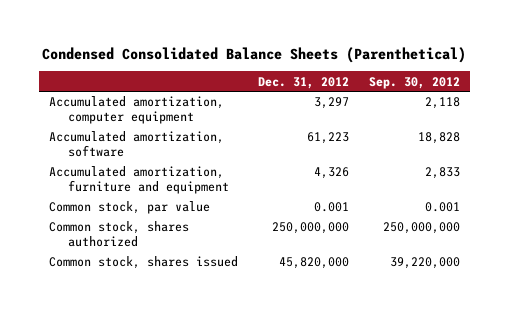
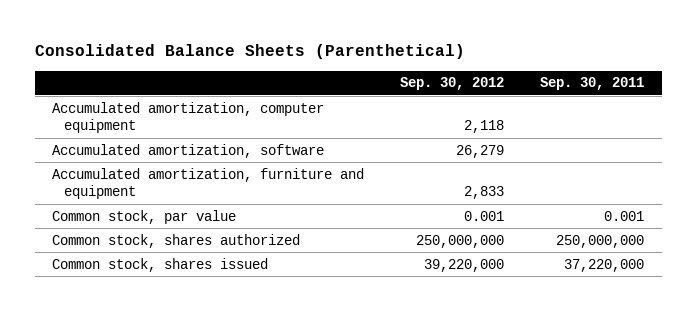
[42,46,467,63] Condensed Consolidated Balance Sheets (Parenthetical) -> [34,44,465,60] Consolidated Balance Sheets (Parenthetical)
[257,76,349,89] Dec. 31, 2012 -> none
none -> [540,77,645,91] Sep. 30, 2011
[417,132,460,145] 18,828 -> [456,144,505,158] 26,279

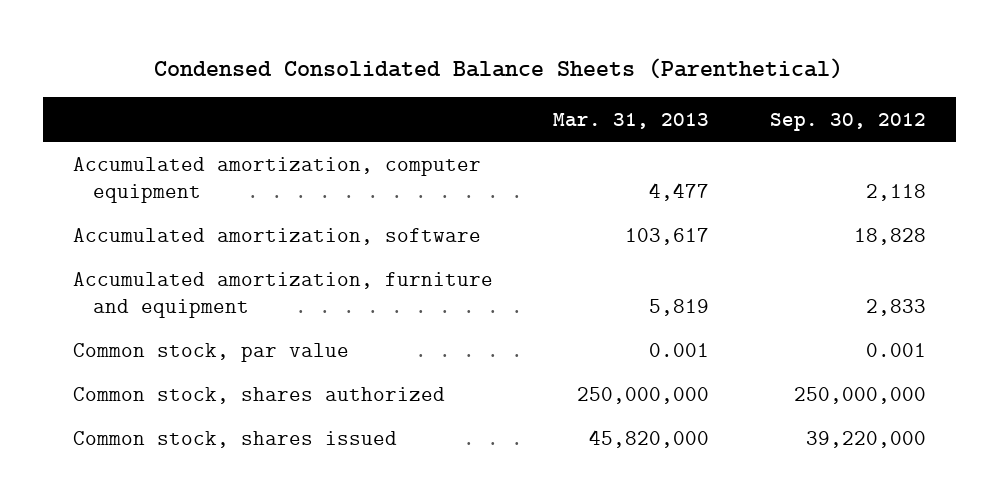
[34,44,465,60] Consolidated Balance Sheets (Parenthetical) -> [154,57,844,79] Condensed Consolidated Balance Sheets (Parenthetical)
[540,77,645,91] Sep. 30, 2011 -> none
none -> [553,112,710,129] Mar. 31, 2013
[456,144,505,158] 26,279 -> [853,227,926,245] 18,828

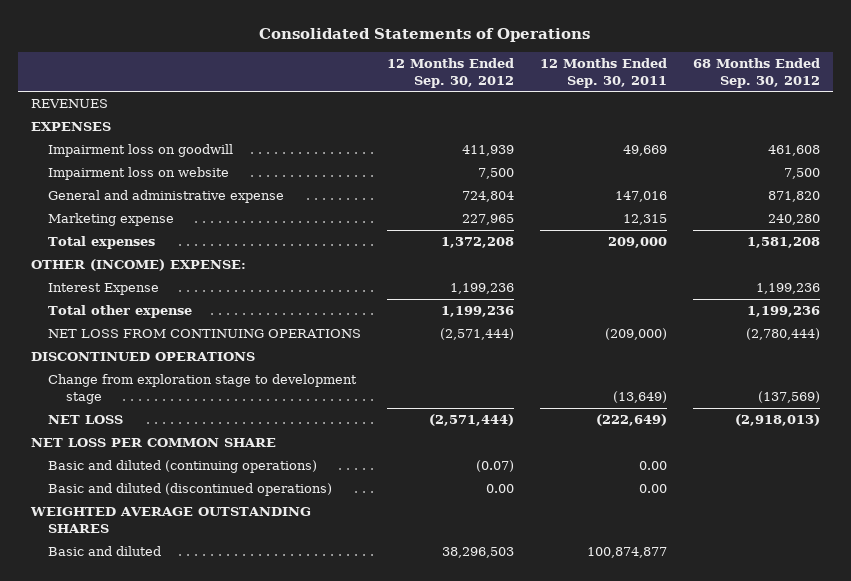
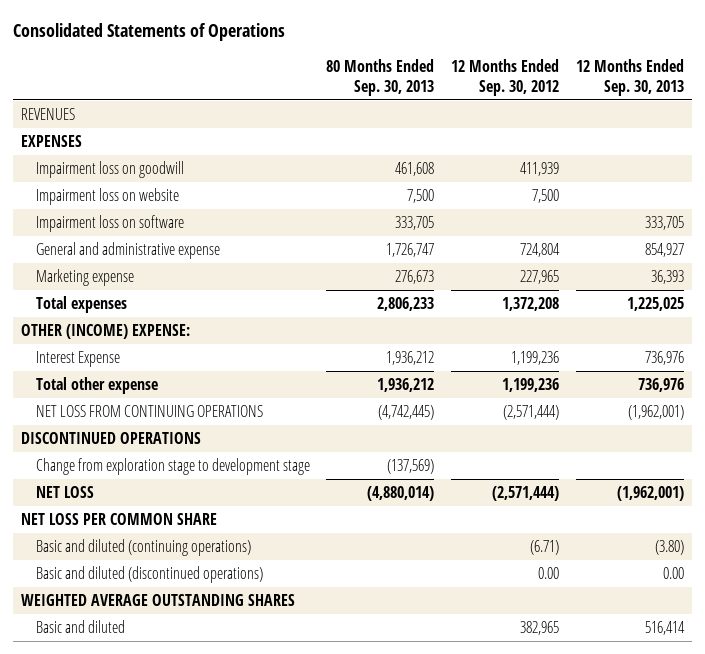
[539,58,667,88] 12 Months Ended Sep. 30, 2011 -> none
[692,58,820,88] 68 Months Ended Sep. 30, 2012 -> none
none -> [326,58,435,96] 80 Months Ended Sep. 30, 2013
none -> [575,58,684,96] 12 Months Ended Sep. 30, 2013
none -> [35,215,184,233] Impairment loss on software
[476,460,515,473] (0.07) -> [529,540,559,556] (6.71)
[442,547,515,559] 38,296,503 -> [519,621,559,636] 382,965

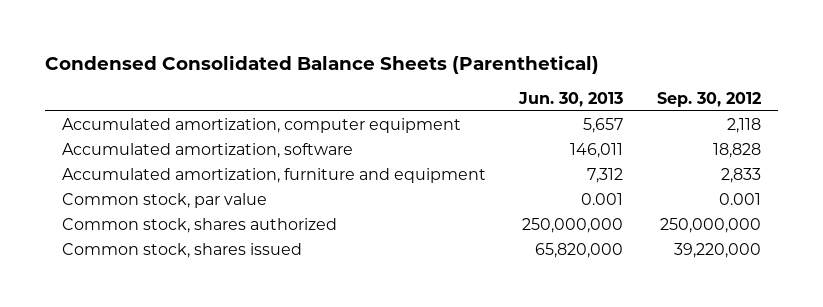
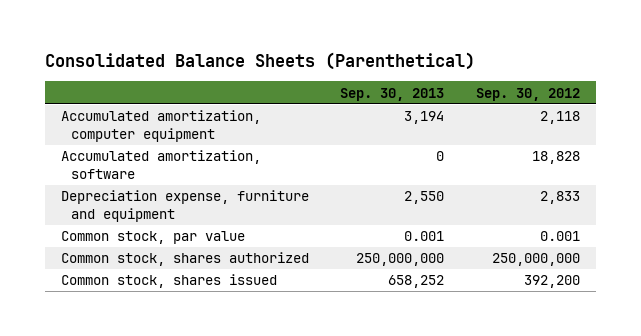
[45,54,600,74] Condensed Consolidated Balance Sheets (Parenthetical) -> [44,51,475,70] Consolidated Balance Sheets (Parenthetical)
[518,91,624,107] Jun. 30, 2013 -> none
none -> [340,87,445,101] Sep. 30, 2013
[61,167,486,183] Accumulated amortization, furniture and equipment -> [60,190,309,223] Depreciation expense, furniture and equipment
[673,242,761,258] 39,220,000 -> [523,275,580,289] 392,200

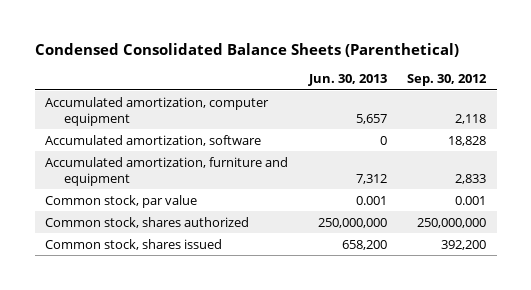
[44,51,475,70] Consolidated Balance Sheets (Parenthetical) -> [34,42,459,57] Condensed Consolidated Balance Sheets (Parenthetical)
[340,87,445,101] Sep. 30, 2013 -> none
none -> [307,74,387,87] Jun. 30, 2013
[60,190,309,223] Depreciation expense, furniture and equipment -> [45,156,289,186] Accumulated amortization, furniture and equipment

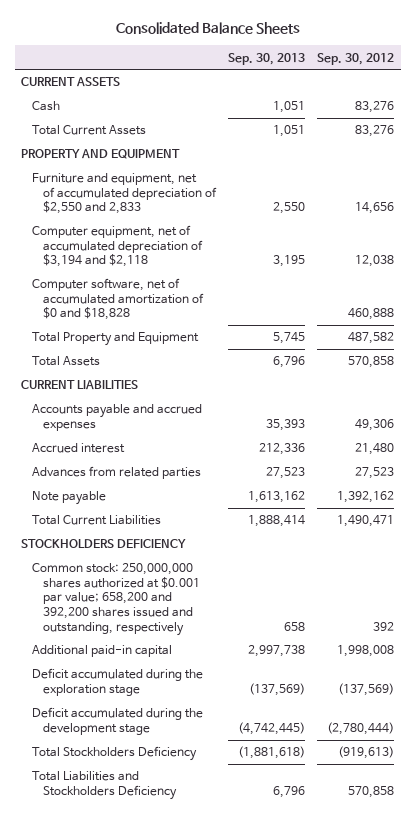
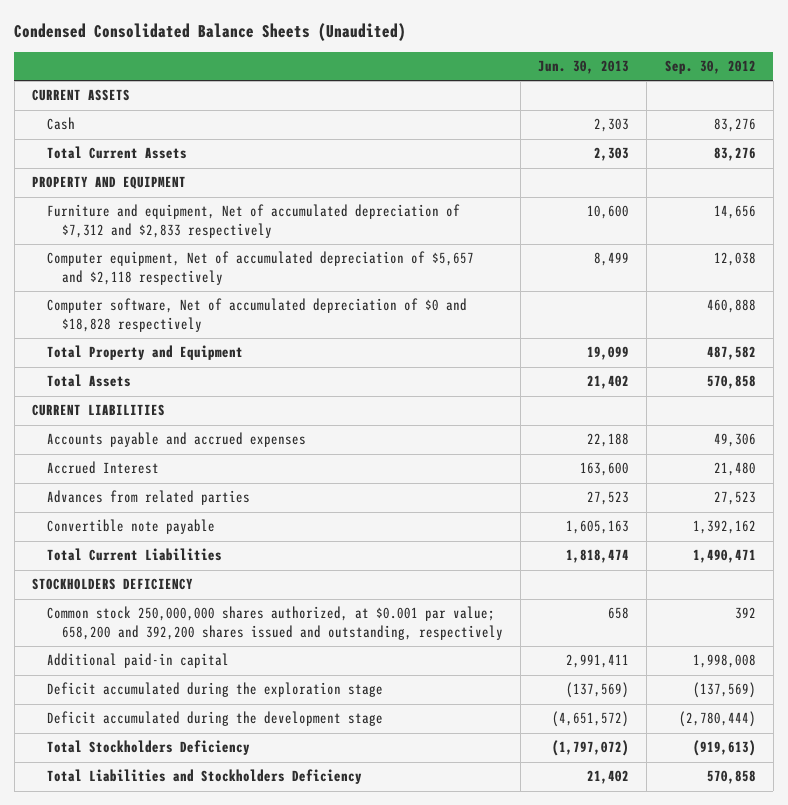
[115,22,300,35] Consolidated Balance Sheets -> [14,23,407,42] Condensed Consolidated Balance Sheets (Unaudited)
[228,52,306,65] Sep. 30, 2013 -> none
none -> [538,60,630,75] Jun. 30, 2013
[31,173,217,215] Furniture and equipment, net of accumulated depreciation of $2,550 and 2,833 -> [46,204,460,239] Furniture and equipment, Net of accumulated depreciation of $7,312 and $2,833 respectively
[31,225,203,268] Computer equipment, net of accumulated depreciation of $3,194 and $2,118 -> [46,251,474,286] Computer equipment, Net of accumulated depreciation of $5,657 and $2,118 respectively
[31,278,204,321] Computer software, net of accumulated amortization of $0 and $18,828 -> [46,298,467,333] Computer software, Net of accumulated depreciation of $0 and $18,828 respectively
[31,443,125,454] Accrued interest -> [46,461,159,475] Accrued Interest
[31,491,106,506] Note payable -> [46,519,215,535] Convertible note payable
[31,563,200,636] Common stock: 250,000,000 shares authorized at $0.001 par value; 658,200 and 392,200 shares issued and outstanding, respectively -> [46,606,503,641] Common stock 250,000,000 shares authorized, at $0.001 par value; 658,200 and 392,200 shares issued and outstanding, respectively

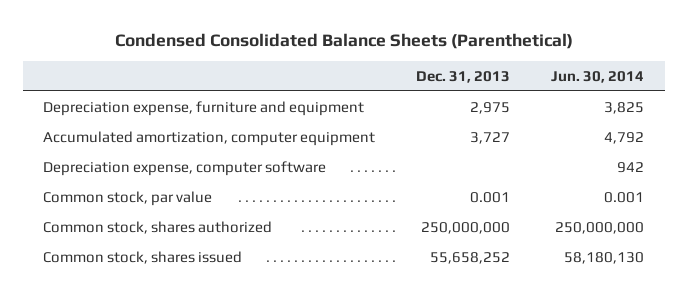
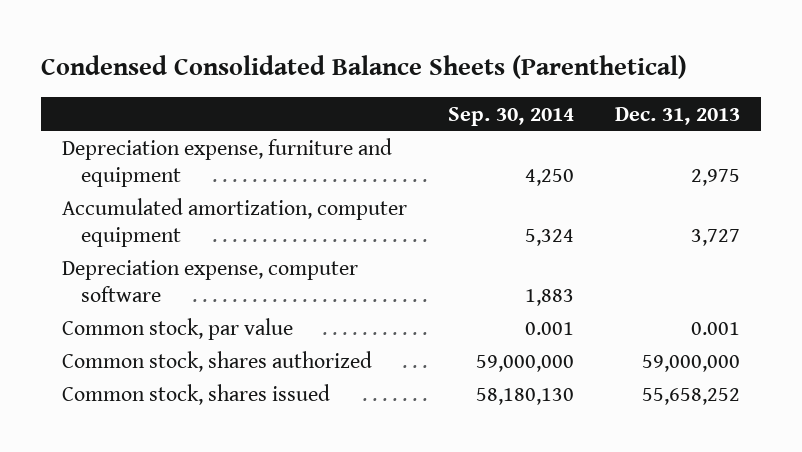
[551,70,645,83] Jun. 30, 2014 -> none
none -> [447,106,574,126] Sep. 30, 2014
[421,221,511,234] 250,000,000 -> [642,355,741,373] 59,000,000

